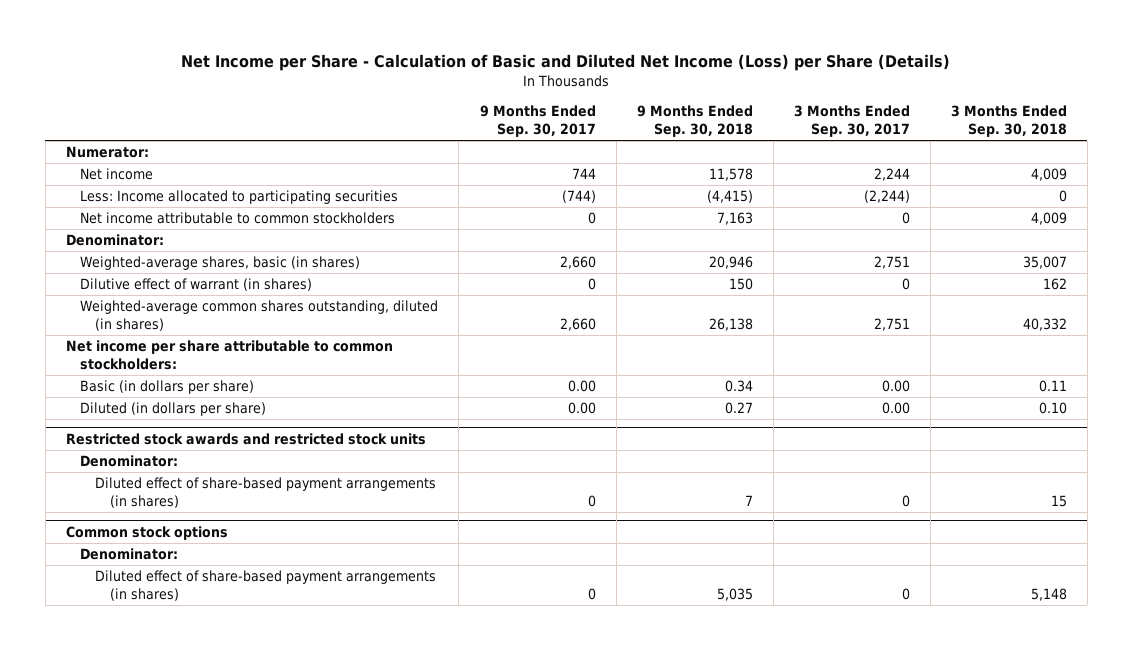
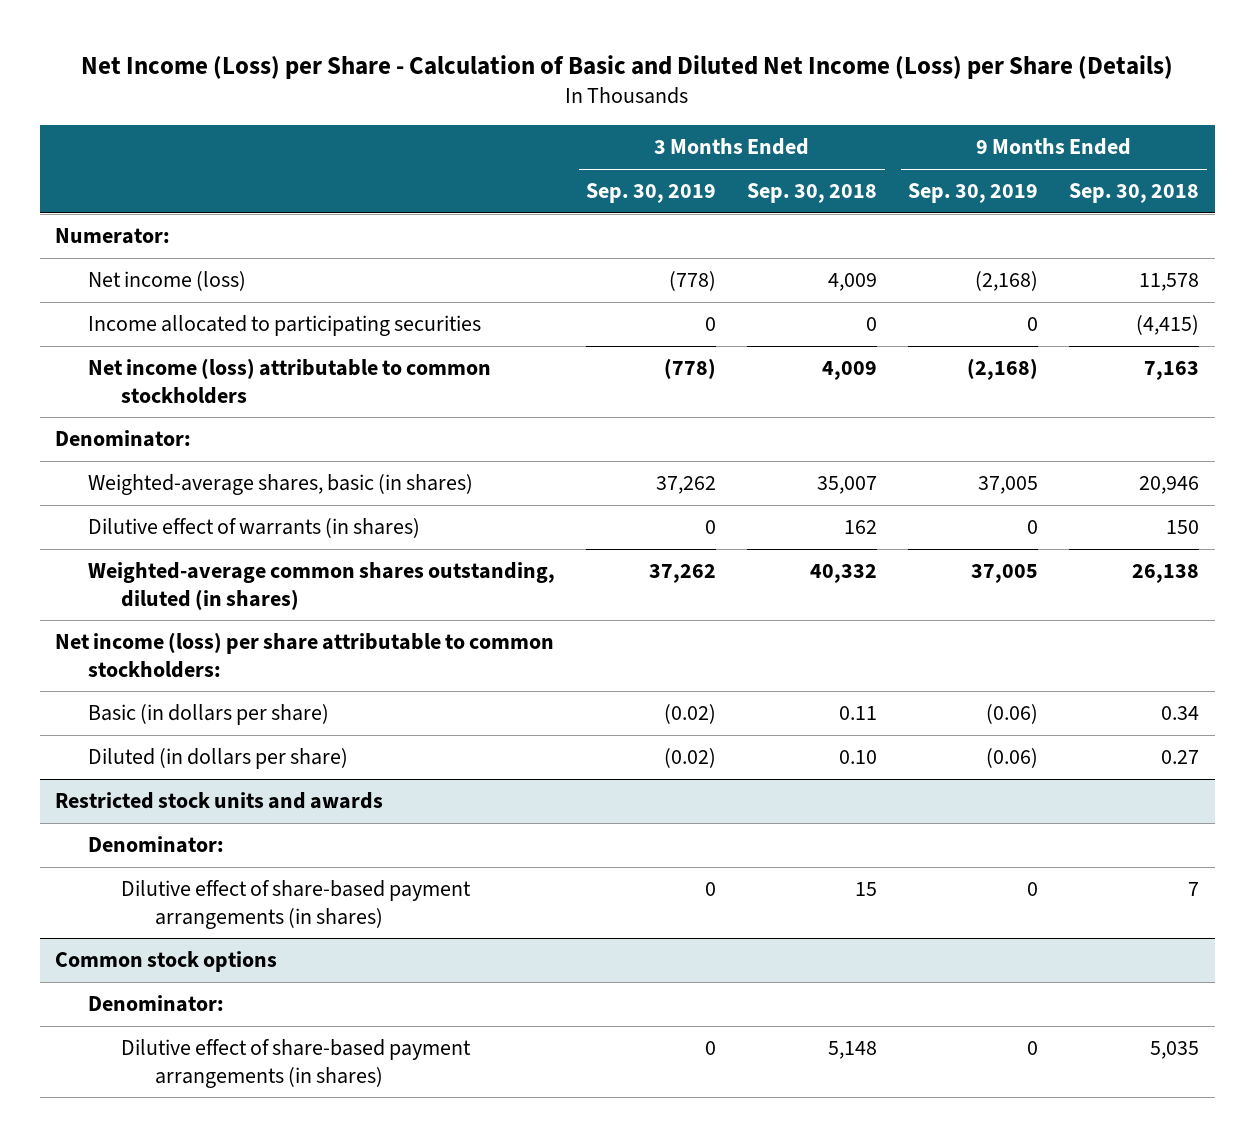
[181,54,951,72] Net Income per Share - Calculation of Basic and Diluted Net Income (Loss) per Share (Details) -> [81,54,1174,79] Net Income (Loss) per Share - Calculation of Basic and Diluted Net Income (Loss) per Share (Details)
[479,105,596,138] 9 Months Ended Sep. 30, 2017 -> none
[793,105,910,138] 3 Months Ended Sep. 30, 2017 -> none
none -> [586,183,717,204] Sep. 30, 2019
none -> [908,183,1039,204] Sep. 30, 2019
[80,168,154,181] Net income -> [88,271,247,292] Net income (loss)
[80,190,399,205] Less: Income allocated to participating securities -> [88,315,482,337] Income allocated to participating securities
[80,212,396,225] Net income attributable to common stockholders -> [88,358,492,404] Net income (loss) attributable to common stockholders
[80,278,313,292] Dilutive effect of warrant (in shares) -> [88,518,421,539] Dilutive effect of warrants (in shares)
[65,340,393,370] Net income per share attributable to common stockholders: -> [55,632,555,678] Net income (loss) per share attributable to common stockholders:
[65,433,426,446] Restricted stock awards and restricted stock units -> [55,792,384,810] Restricted stock units and awards
[95,477,437,508] Diluted effect of share-based payment arrangements (in shares) -> [121,880,472,929] Dilutive effect of share-based payment arrangements (in shares)
[95,570,437,601] Diluted effect of share-based payment arrangements (in shares) -> [121,1039,472,1088] Dilutive effect of share-based payment arrangements (in shares)

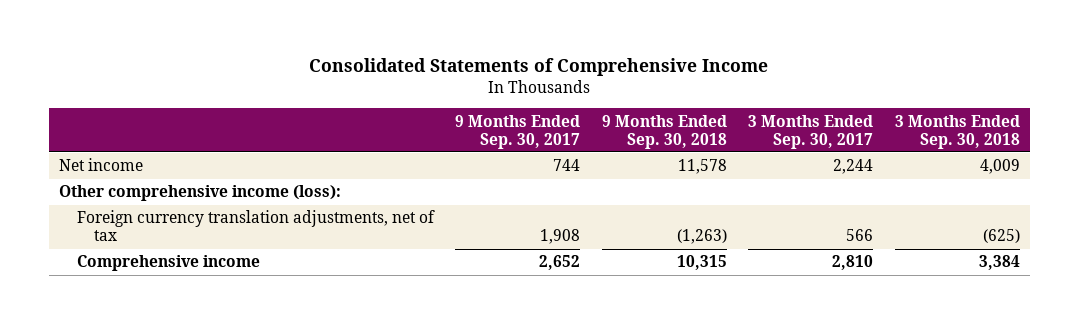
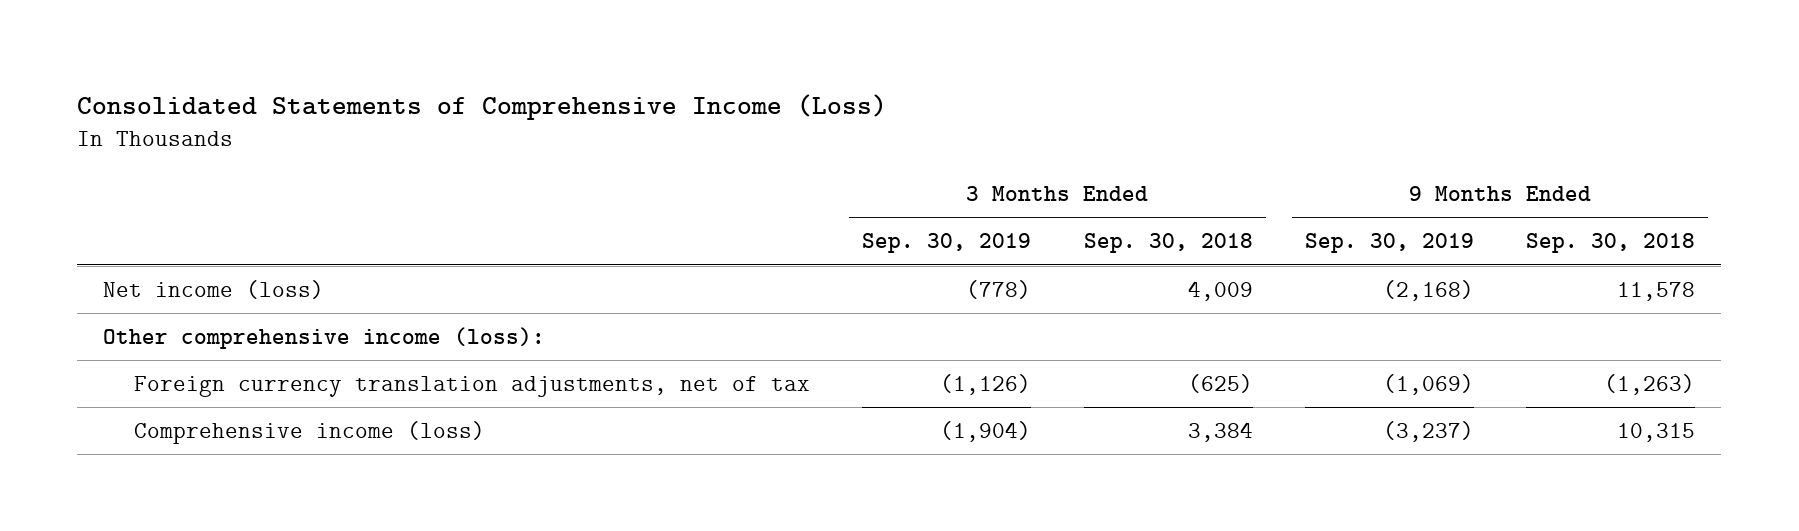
[309,58,769,77] Consolidated Statements of Comprehensive Income -> [77,94,888,121] Consolidated Statements of Comprehensive Income (Loss)
[455,114,581,149] 9 Months Ended Sep. 30, 2017 -> none
[748,114,874,149] 3 Months Ended Sep. 30, 2017 -> none
none -> [862,233,1032,254] Sep. 30, 2019
none -> [1304,233,1474,254] Sep. 30, 2019
[59,158,144,172] Net income -> [103,279,325,299] Net income (loss)
[76,255,260,272] Comprehensive income -> [133,420,485,444] Comprehensive income (loss)

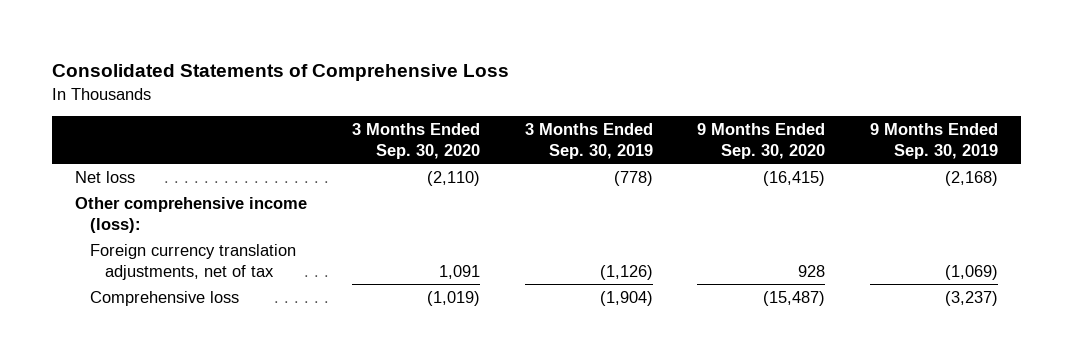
[77,94,888,121] Consolidated Statements of Comprehensive Income (Loss) -> [52,64,510,82] Consolidated Statements of Comprehensive Loss
[1083,233,1253,254] Sep. 30, 2018 -> none
[1526,233,1696,254] Sep. 30, 2018 -> none
none -> [351,122,480,159] 3 Months Ended Sep. 30, 2020
none -> [697,122,826,159] 9 Months Ended Sep. 30, 2020
[103,279,325,299] Net income (loss) -> [74,170,135,183] Net loss
[133,420,485,444] Comprehensive income (loss) -> [89,290,239,306] Comprehensive loss

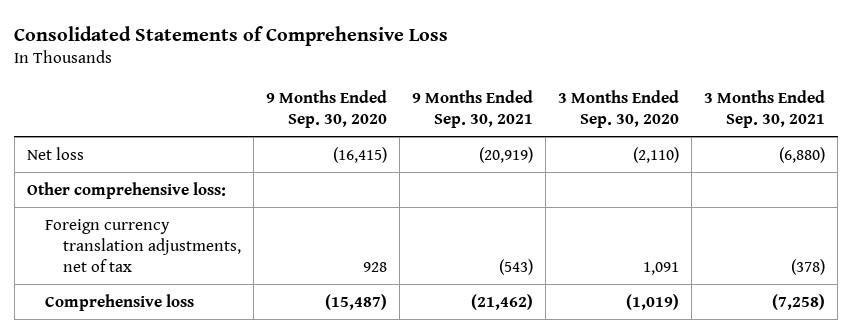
[524,122,653,159] 3 Months Ended Sep. 30, 2019 -> none
[870,122,999,159] 9 Months Ended Sep. 30, 2019 -> none
none -> [412,89,534,128] 9 Months Ended Sep. 30, 2021
none -> [704,89,826,128] 3 Months Ended Sep. 30, 2021
[74,196,307,233] Other comprehensive income (loss): -> [26,181,226,199] Other comprehensive loss:

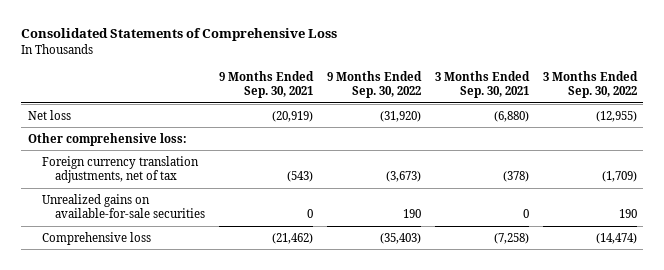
[265,89,387,128] 9 Months Ended Sep. 30, 2020 -> none
[558,89,680,128] 3 Months Ended Sep. 30, 2020 -> none
none -> [326,70,422,99] 9 Months Ended Sep. 30, 2022
none -> [542,70,638,99] 3 Months Ended Sep. 30, 2022
none -> [41,193,206,219] Unrealized gains on available-for-sale securities

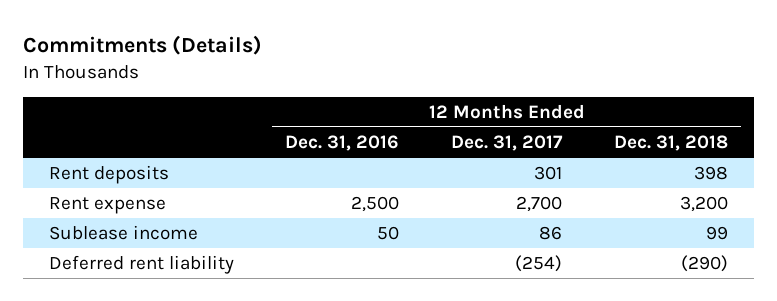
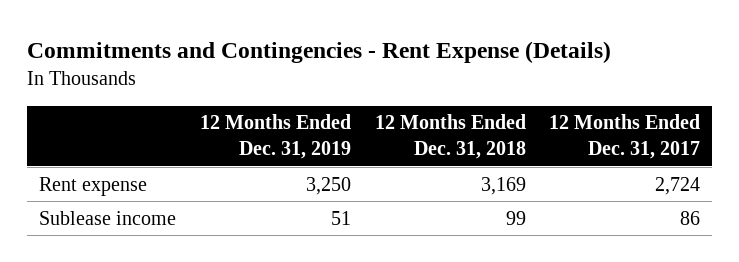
[22,35,262,56] Commitments (Details) -> [26,41,611,64] Commitments and Contingencies - Rent Expense (Details)
[285,134,400,151] Dec. 31, 2016 -> none
none -> [199,114,351,160] 12 Months Ended Dec. 31, 2019
[48,165,169,185] Rent deposits -> none
[516,196,563,213] 2,700 -> [655,176,701,195] 2,724
[680,196,729,213] 3,200 -> [480,176,526,195] 3,169
[48,255,234,275] Deferred rent liability -> none

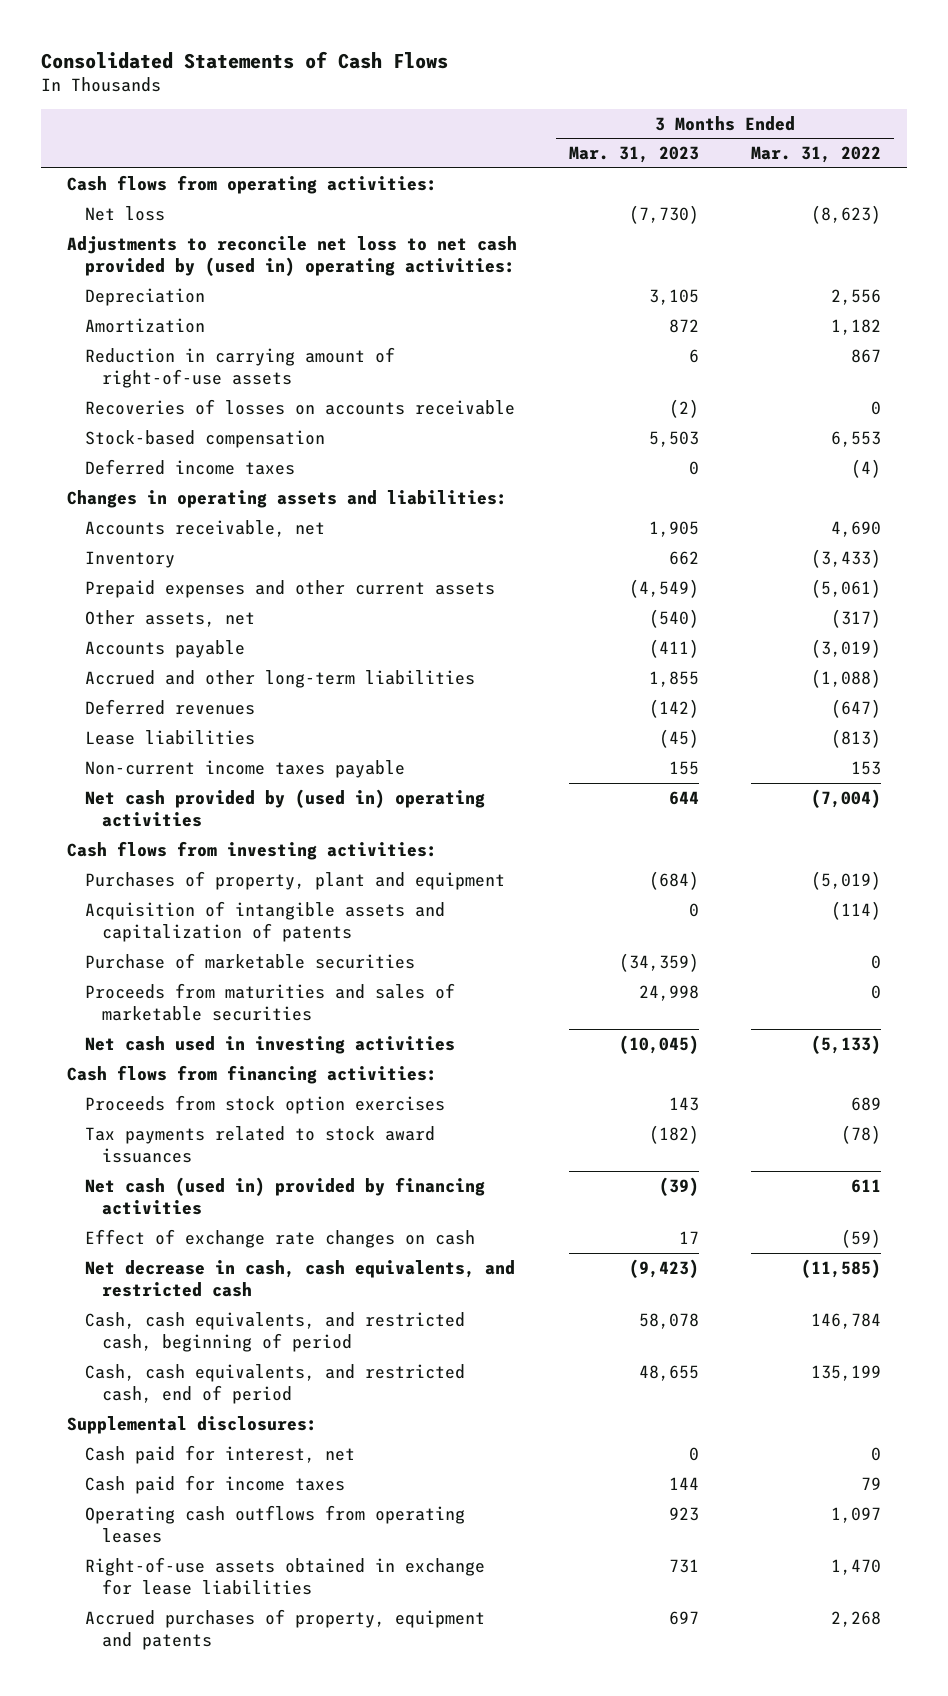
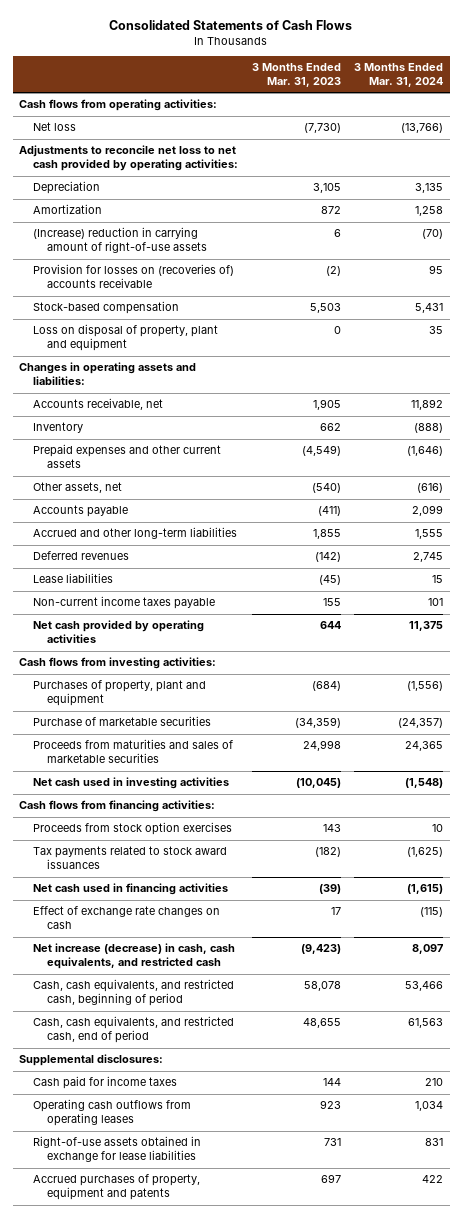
[751,146,882,164] Mar. 31, 2022 -> none
none -> [354,62,444,87] 3 Months Ended Mar. 31, 2024
[66,235,517,277] Adjustments to reconcile net loss to net cash provided by (used in) operating activities: -> [19,145,239,172] Adjustments to reconcile net loss to net cash provided by operating activities:
[84,346,395,389] Reduction in carrying amount of right-of-use assets -> [33,227,208,254] (Increase) reduction in carrying amount of right-of-use assets
[84,398,515,415] Recoveries of losses on accounts receivable -> [33,264,235,289] Provision for losses on (recoveries of) accounts receivable
[84,458,295,475] Deferred income taxes -> none
none -> [33,324,219,352] Loss on disposal of property, plant and equipment
[84,788,485,828] Net cash provided by (used in) operating activities -> [33,620,205,644] Net cash provided by operating activities
[84,900,445,943] Acquisition of intangible assets and capitalization of patents -> none
[84,1176,485,1216] Net cash (used in) provided by financing activities -> [33,883,229,896] Net cash used in financing activities
[84,1259,515,1298] Net decrease in cash, cash equivalents, and restricted cash -> [33,943,236,970] Net increase (decrease) in cash, cash equivalents, and restricted cash
[84,1444,355,1464] Cash paid for interest, net -> none

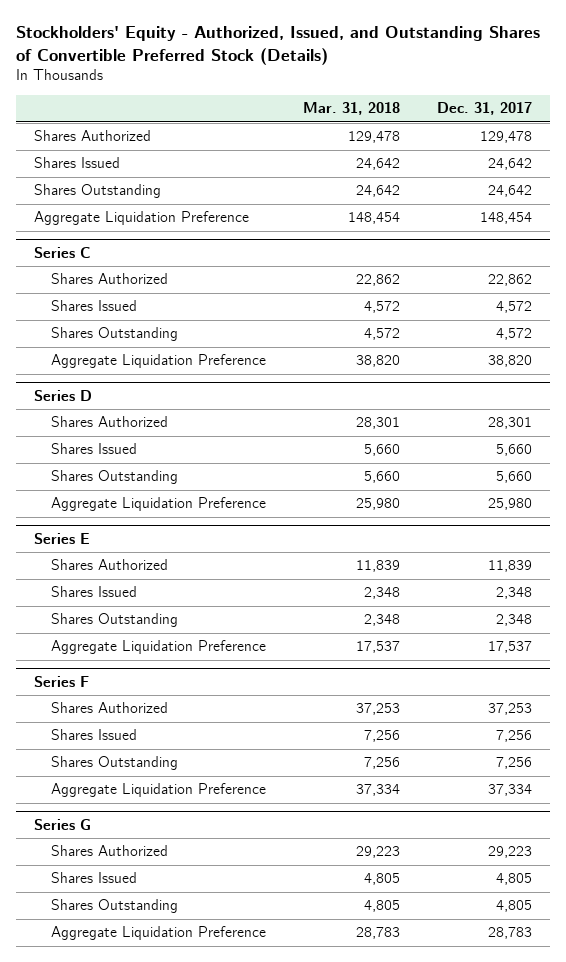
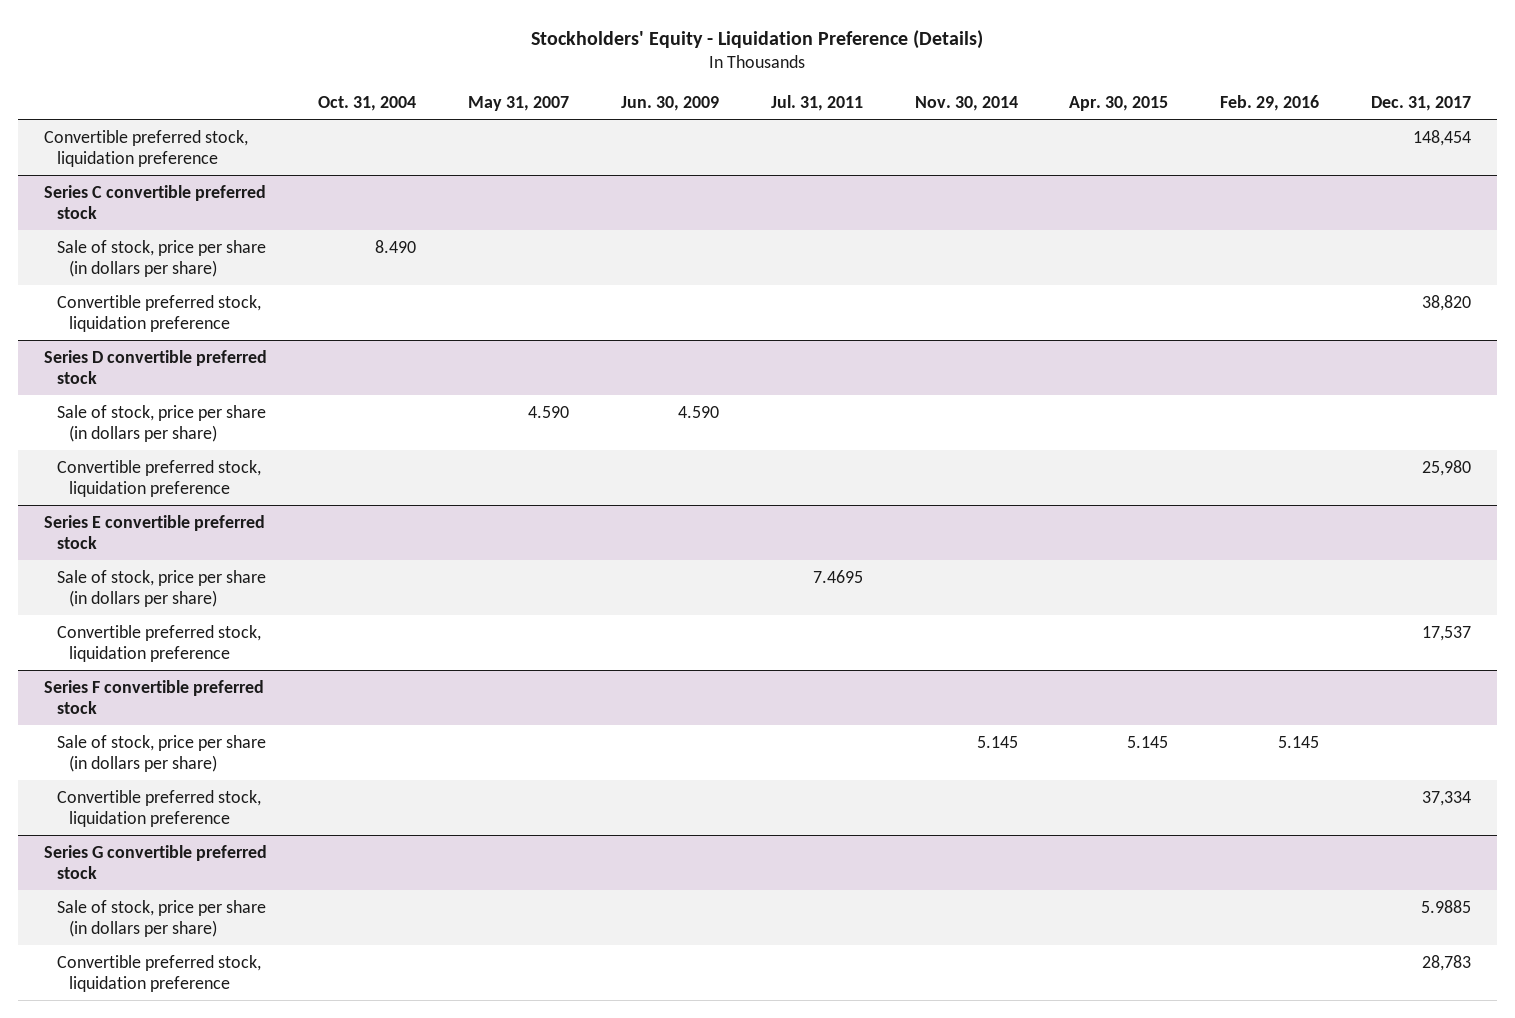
[15,26,540,65] Stockholders' Equity - Authorized, Issued, and Outstanding Shares of Convertible Preferred Stock (Details) -> [531,29,984,49] Stockholders' Equity - Liquidation Preference (Details)
[302,102,400,116] Mar. 31, 2018 -> none
none -> [318,95,417,111] Oct. 31, 2004
none -> [468,95,570,111] May 31, 2007
none -> [621,95,720,111] Jun. 30, 2009
none -> [770,94,863,111] Jul. 31, 2011
none -> [914,95,1018,111] Nov. 30, 2014
none -> [1069,95,1169,111] Apr. 30, 2015
none -> [1220,94,1320,111] Feb. 29, 2016
[33,130,151,142] Shares Authorized -> none
[33,157,120,169] Shares Issued -> none
[33,184,161,199] Shares Outstanding -> none
[51,273,169,285] Shares Authorized -> none
[51,300,138,312] Shares Issued -> none
[51,327,179,342] Shares Outstanding -> none
[51,416,169,428] Shares Authorized -> none
[51,443,138,455] Shares Issued -> none
[51,470,179,485] Shares Outstanding -> none
[51,559,169,571] Shares Authorized -> none
[51,586,138,598] Shares Issued -> none
[51,613,179,628] Shares Outstanding -> none
[51,702,169,714] Shares Authorized -> none
[51,729,138,741] Shares Issued -> none
[51,756,179,771] Shares Outstanding -> none
[51,845,169,857] Shares Authorized -> none
[51,872,138,884] Shares Issued -> none
[51,899,179,914] Shares Outstanding -> none
[33,211,249,226] Aggregate Liquidation Preference -> [43,129,248,167] Convertible preferred stock, liquidation preference
[33,247,91,259] Series C -> [43,184,266,219] Series C convertible preferred stock
none -> [56,239,266,277] Sale of stock, price per share (in dollars per share)
[51,354,267,369] Aggregate Liquidation Preference -> [56,294,261,332] Convertible preferred stock, liquidation preference
[33,390,92,402] Series D -> [43,349,267,384] Series D convertible preferred stock
none -> [56,404,266,442] Sale of stock, price per share (in dollars per share)
[51,497,267,512] Aggregate Liquidation Preference -> [56,459,261,497] Convertible preferred stock, liquidation preference
[33,533,90,545] Series E -> [43,514,265,549] Series E convertible preferred stock
none -> [56,569,266,607] Sale of stock, price per share (in dollars per share)
[51,640,267,655] Aggregate Liquidation Preference -> [56,624,261,662] Convertible preferred stock, liquidation preference
[33,676,89,688] Series F -> [43,679,264,714] Series F convertible preferred stock
none -> [56,734,266,772] Sale of stock, price per share (in dollars per share)
[51,783,267,798] Aggregate Liquidation Preference -> [56,789,261,827] Convertible preferred stock, liquidation preference
[33,819,91,831] Series G -> [43,844,267,879] Series G convertible preferred stock
none -> [56,899,266,937] Sale of stock, price per share (in dollars per share)
[51,926,267,941] Aggregate Liquidation Preference -> [56,954,261,992] Convertible preferred stock, liquidation preference

